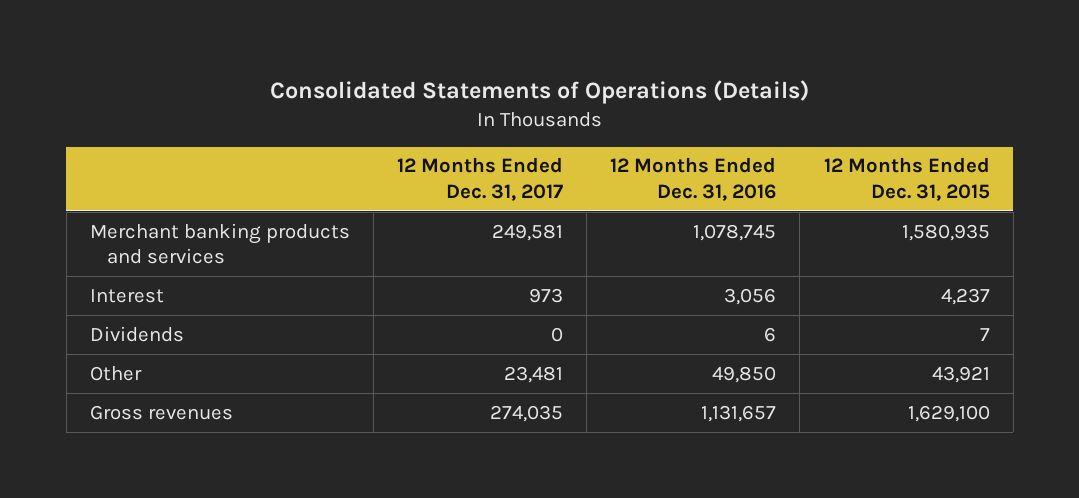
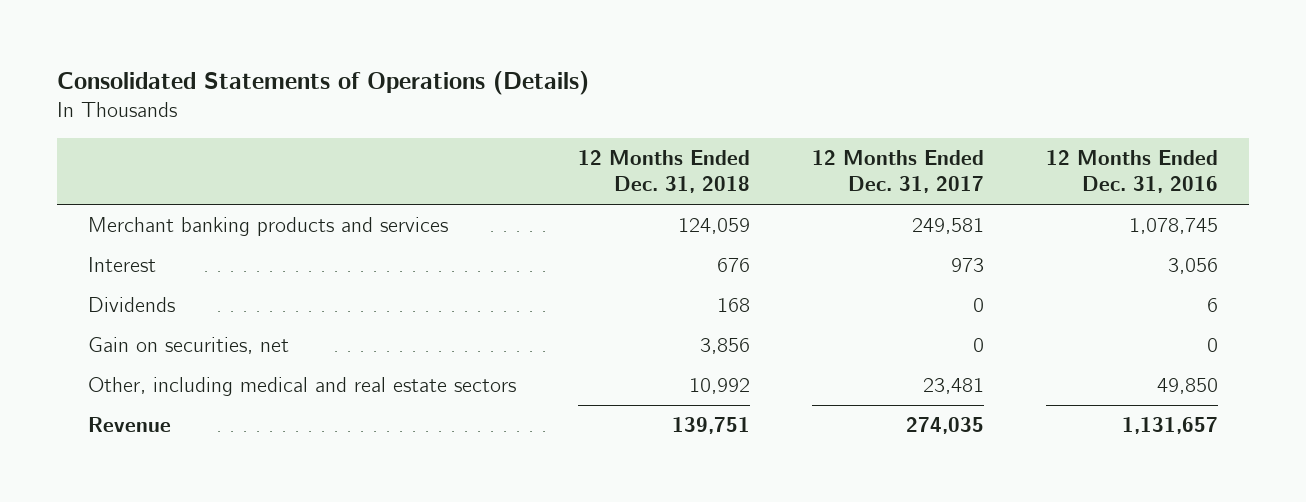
[823,157,990,201] 12 Months Ended Dec. 31, 2015 -> none
none -> [578,150,751,194] 12 Months Ended Dec. 31, 2018
none -> [88,337,290,355] Gain on securities, net
[89,365,142,381] Other -> [88,377,517,397] Other, including medical and real estate sectors
[89,404,233,420] Gross revenues -> [88,417,172,433] Revenue

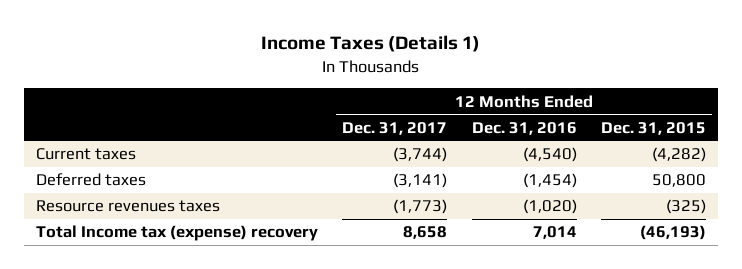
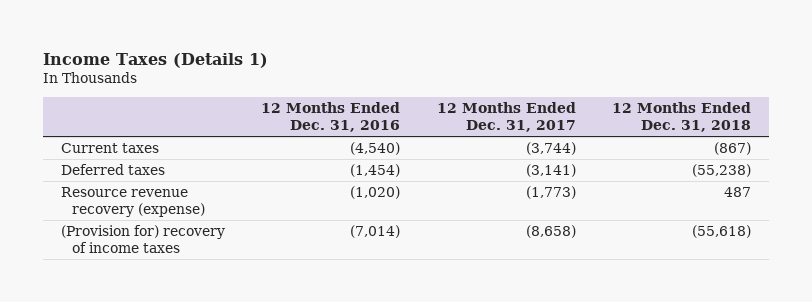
[601,121,707,135] Dec. 31, 2015 -> none
none -> [612,102,752,133] 12 Months Ended Dec. 31, 2018
[35,200,220,213] Resource revenues taxes -> [61,187,206,217] Resource revenue recovery (expense)
[35,225,318,242] Total Income tax (expense) recovery -> [61,225,226,253] (Provision for) recovery of income taxes
[403,226,448,240] 8,658 -> [525,225,576,239] (8,658)
[532,226,577,240] 7,014 -> [350,225,401,239] (7,014)

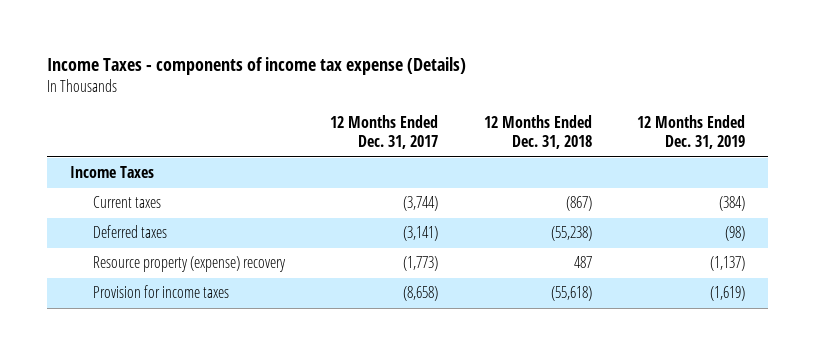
[43,52,269,68] Income Taxes (Details 1) -> [47,57,467,76] Income Taxes - components of income tax expense (Details)
[261,102,401,133] 12 Months Ended Dec. 31, 2016 -> none
none -> [636,114,745,149] 12 Months Ended Dec. 31, 2019
none -> [70,166,155,179] Income Taxes
[61,187,206,217] Resource revenue recovery (expense) -> [93,256,287,273] Resource property (expense) recovery
[61,225,226,253] (Provision for) recovery of income taxes -> [93,285,230,299] Provision for income taxes

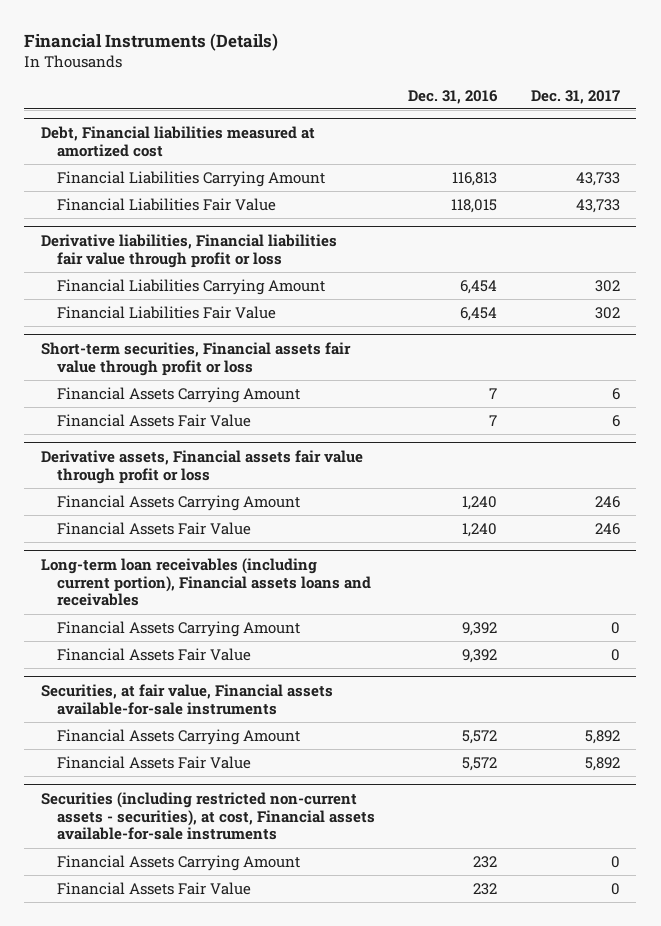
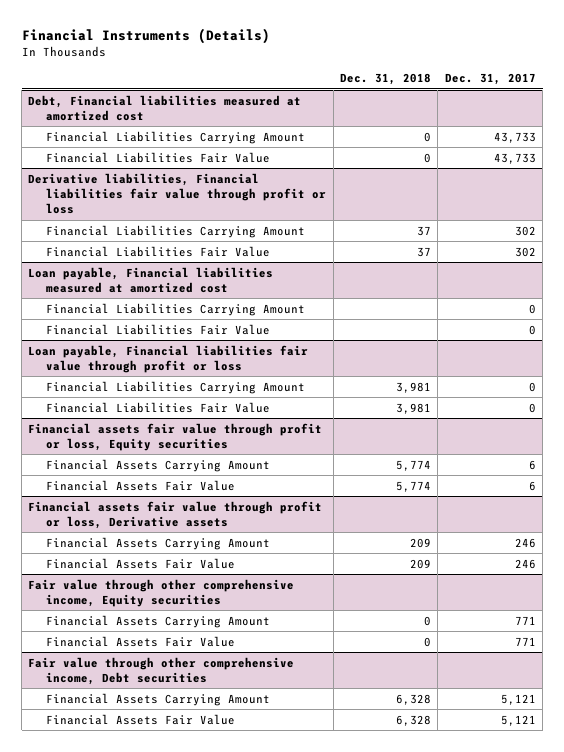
[408,89,499,104] Dec. 31, 2016 -> none
none -> [340,73,432,86] Dec. 31, 2018
none -> [28,266,274,293] Loan payable, Financial liabilities measured at amortized cost
none -> [46,302,306,316] Financial Liabilities Carrying Amount
none -> [46,323,271,335] Financial Liabilities Fair Value
none -> [28,344,309,373] Loan payable, Financial liabilities fair value through profit or loss
none -> [46,380,306,394] Financial Liabilities Carrying Amount
none -> [46,401,271,413] Financial Liabilities Fair Value
[40,341,351,376] Short-term securities, Financial assets fair value through profit or loss -> [28,422,323,451] Financial assets fair value through profit or loss, Equity securities
[40,449,363,484] Derivative assets, Financial assets fair value through profit or loss -> [28,500,323,529] Financial assets fair value through profit or loss, Derivative assets
[40,557,372,607] Long-term loan receivables (including current portion), Financial assets loans and receivables -> none
[40,683,333,715] Securities, at fair value, Financial assets available-for-sale instruments -> none
[40,791,376,841] Securities (including restricted non-current assets - securities), at cost, Financial assets available-for-sale instruments -> none
[57,854,301,871] Financial Assets Carrying Amount -> none
[57,881,252,895] Financial Assets Fair Value -> none
none -> [28,578,295,607] Fair value through other comprehensive income, Equity securities
[610,621,620,634] 0 -> [514,615,536,625] 771
[610,648,620,661] 0 -> [514,636,536,646] 771
none -> [28,656,295,685] Fair value through other comprehensive income, Debt securities
[584,729,620,744] 5,892 -> [500,693,536,705] 5,121
[584,756,620,771] 5,892 -> [500,714,536,726] 5,121

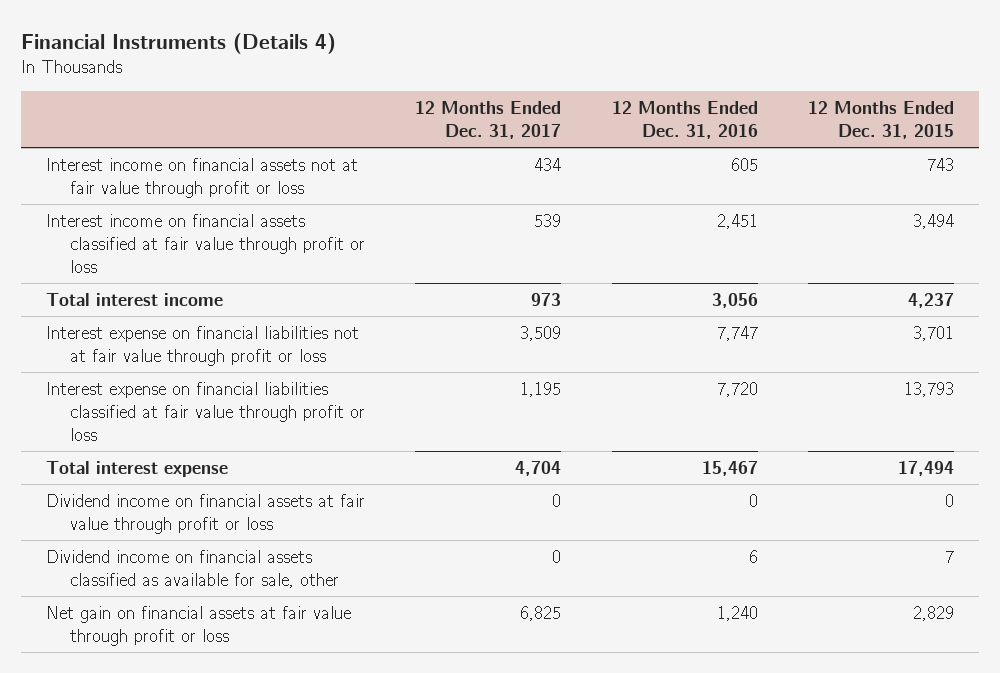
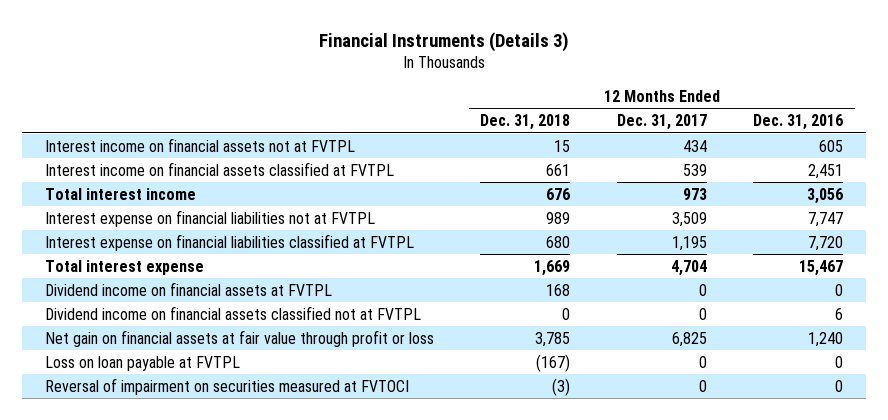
[21,33,337,55] Financial Instruments (Details 4) -> [319,31,570,52] Financial Instruments (Details 3)
[807,100,954,139] 12 Months Ended Dec. 31, 2015 -> none
none -> [480,114,571,131] Dec. 31, 2018
[46,157,359,198] Interest income on financial assets not at fair value through profit or loss -> [45,137,356,152] Interest income on financial assets not at FVTPL
[46,213,365,274] Interest income on financial assets classified at fair value through profit or loss -> [45,161,395,176] Interest income on financial assets classified at FVTPL
[46,325,360,366] Interest expense on financial liabilities not at fair value through profit or loss -> [45,209,376,227] Interest expense on financial liabilities not at FVTPL
[46,381,365,442] Interest expense on financial liabilities classified at fair value through profit or loss -> [45,233,415,251] Interest expense on financial liabilities classified at FVTPL
[46,549,339,588] Dividend income on financial assets classified as available for sale, other -> none
[46,493,366,534] Dividend income on financial assets at fair value through profit or loss -> [45,281,333,296] Dividend income on financial assets at FVTPL
none -> [45,305,422,320] Dividend income on financial assets classified not at FVTPL
none -> [45,355,241,371] Loss on loan payable at FVTPL
none -> [45,377,410,395] Reversal of impairment on securities measured at FVTOCI

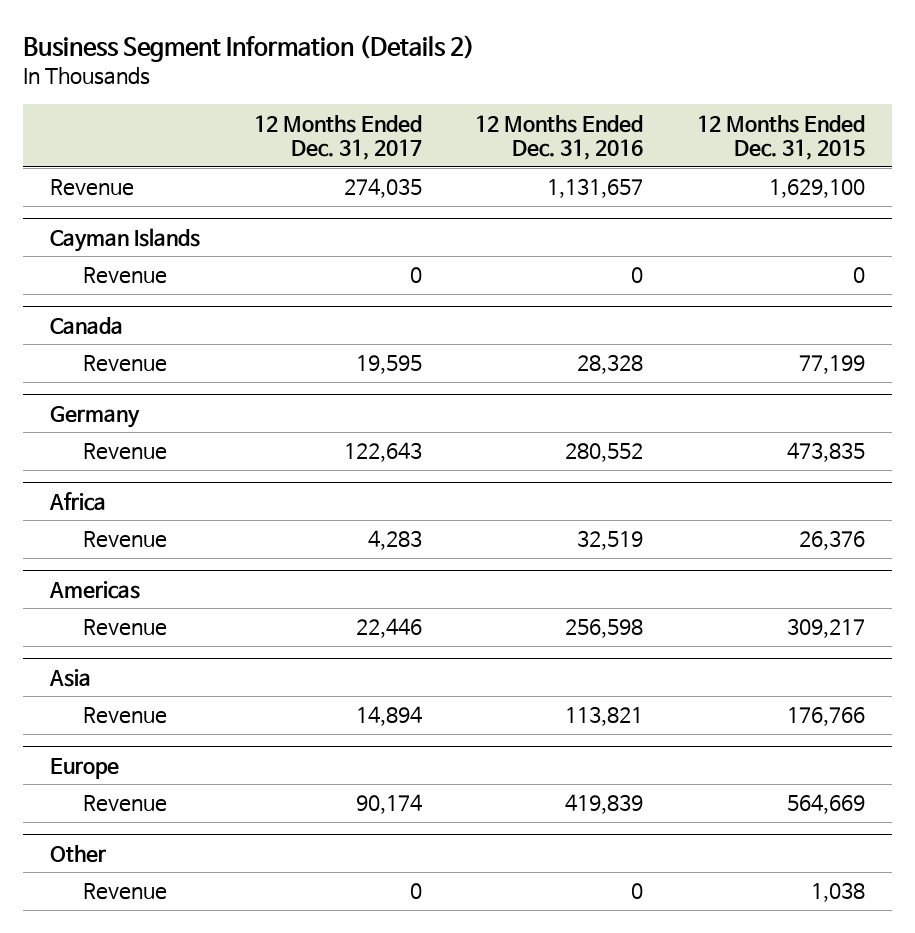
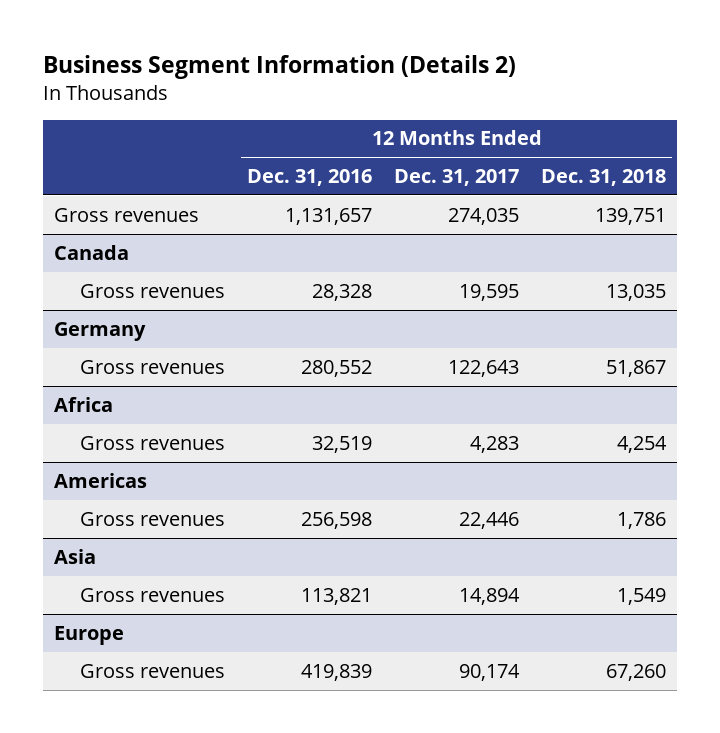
[697,114,866,161] 12 Months Ended Dec. 31, 2015 -> none
none -> [541,169,667,187] Dec. 31, 2018
[49,227,200,252] Cayman Islands -> none
[82,267,167,285] Revenue -> none
[49,179,134,197] Revenue -> [53,207,199,222] Gross revenues
[82,355,167,373] Revenue -> [79,283,225,298] Gross revenues
[82,443,167,461] Revenue -> [79,359,225,374] Gross revenues
[82,531,167,549] Revenue -> [79,435,225,450] Gross revenues
[82,619,167,637] Revenue -> [79,511,225,526] Gross revenues
[82,707,167,725] Revenue -> [79,587,225,602] Gross revenues
[49,844,106,863] Other -> none
[82,883,167,901] Revenue -> none
[82,795,167,813] Revenue -> [79,663,225,678] Gross revenues

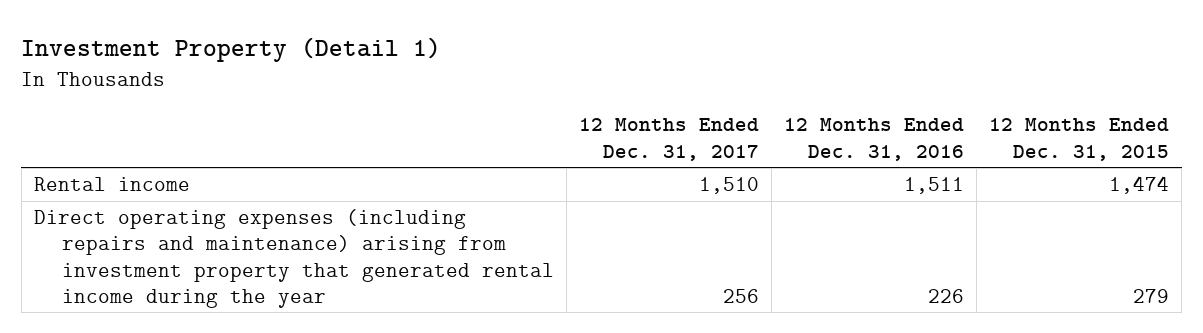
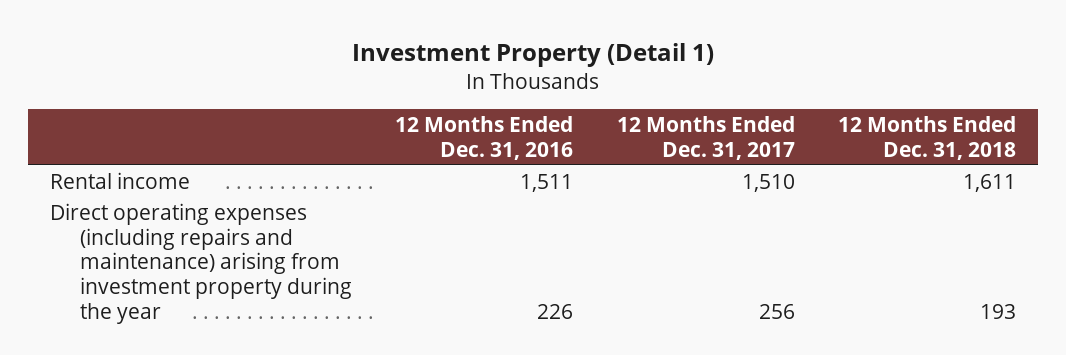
[989,118,1170,161] 12 Months Ended Dec. 31, 2015 -> none
none -> [837,116,1016,160] 12 Months Ended Dec. 31, 2018
[33,209,555,308] Direct operating expenses (including repairs and maintenance) arising from investment property that generated rental income during the year -> [50,202,353,324] Direct operating expenses (including repairs and maintenance) arising from investment property during the year

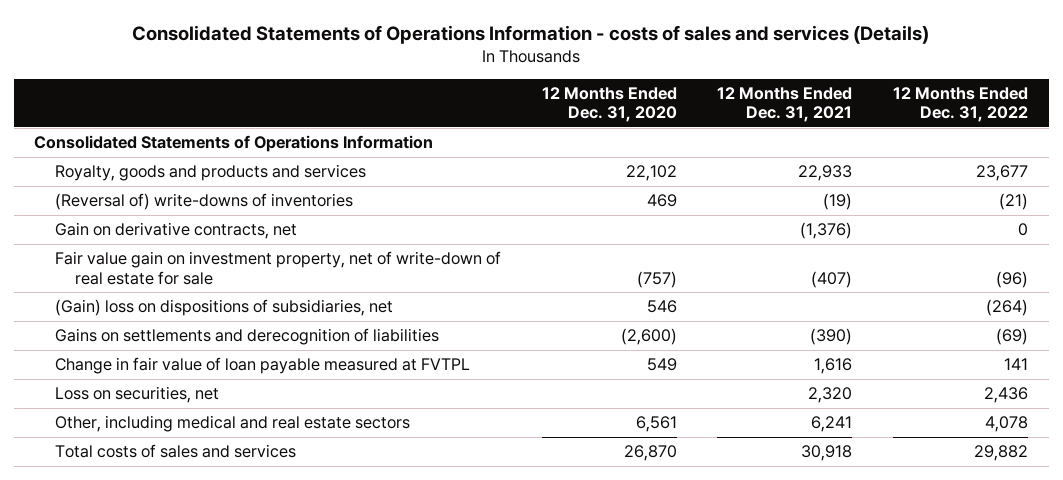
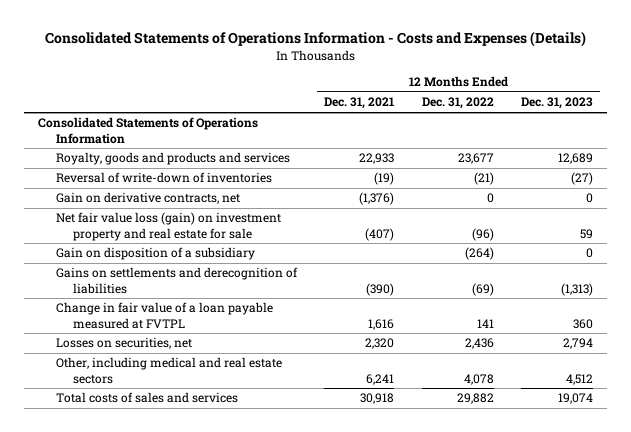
[132,24,930,44] Consolidated Statements of Operations Information - costs of sales and services (Details) -> [44,31,586,48] Consolidated Statements of Operations Information - Costs and Expenses (Details)
[541,86,677,123] 12 Months Ended Dec. 31, 2020 -> none
none -> [521,97,594,110] Dec. 31, 2023
[54,193,353,211] (Reversal of) write-downs of inventories -> [55,172,272,184] Reversal of write-down of inventories
[54,251,501,285] Fair value gain on investment property, net of write-down of real estate for sale -> [55,212,281,241] Net fair value loss (gain) on investment property and real estate for sale
[54,299,393,317] (Gain) loss on dispositions of subsidiaries, net -> [55,247,255,261] Gain on disposition of a subsidiary
[54,357,470,375] Change in fair value of loan payable measured at FVTPL -> [55,302,273,329] Change in fair value of a loan payable measured at FVTPL
[54,386,219,404] Loss on securities, net -> [55,337,192,350] Losses on securities, net

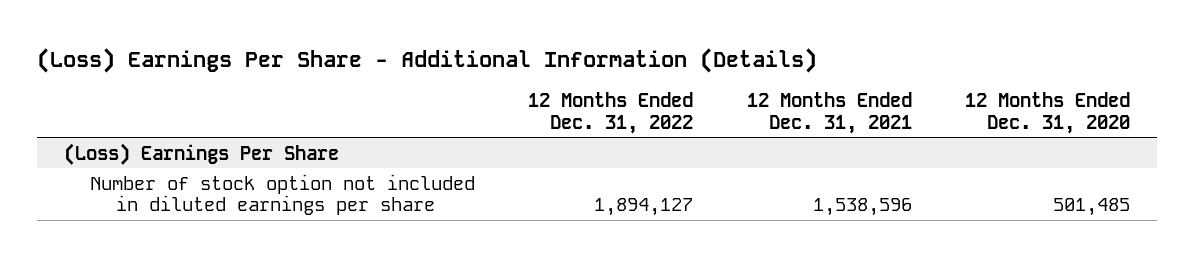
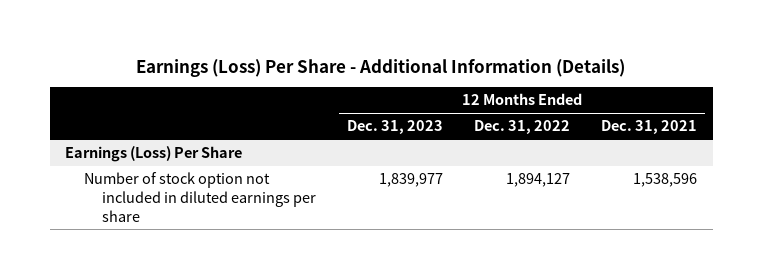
[37,47,818,73] (Loss) Earnings Per Share - Additional Information (Details) -> [136,58,626,77] Earnings (Loss) Per Share - Additional Information (Details)
[964,92,1130,134] 12 Months Ended Dec. 31, 2020 -> none
none -> [346,120,443,135] Dec. 31, 2023
[63,142,339,165] (Loss) Earnings Per Share -> [65,146,243,163] Earnings (Loss) Per Share

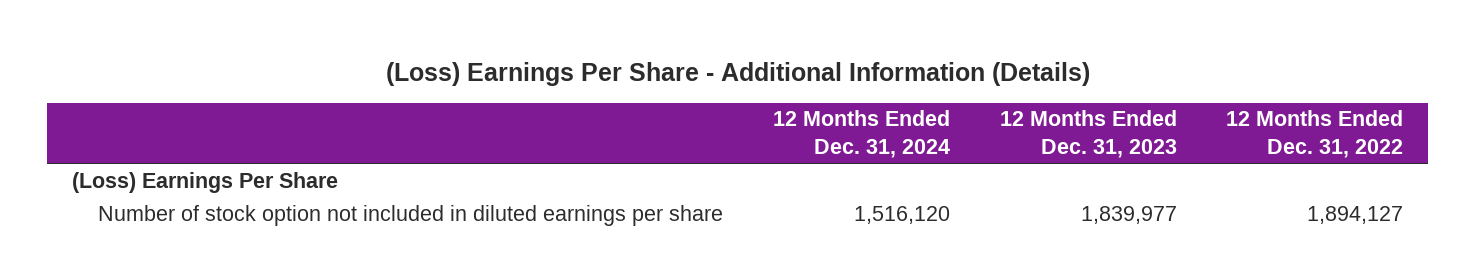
[136,58,626,77] Earnings (Loss) Per Share - Additional Information (Details) -> [385,61,1090,86] (Loss) Earnings Per Share - Additional Information (Details)
[601,120,698,135] Dec. 31, 2021 -> none
none -> [772,110,950,159] 12 Months Ended Dec. 31, 2024
[65,146,243,163] Earnings (Loss) Per Share -> [72,171,339,193] (Loss) Earnings Per Share

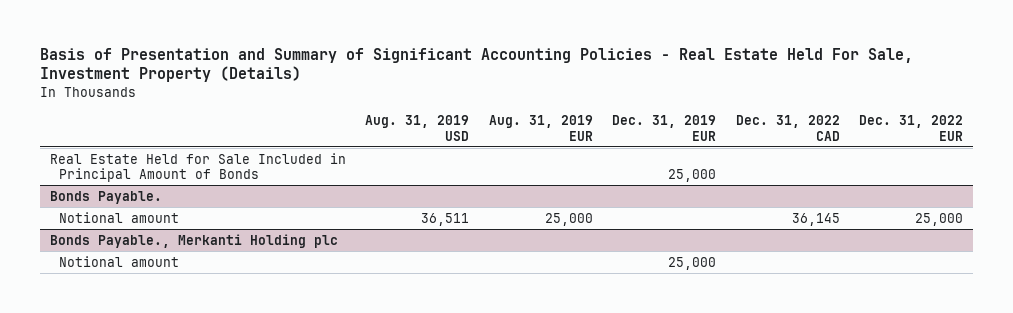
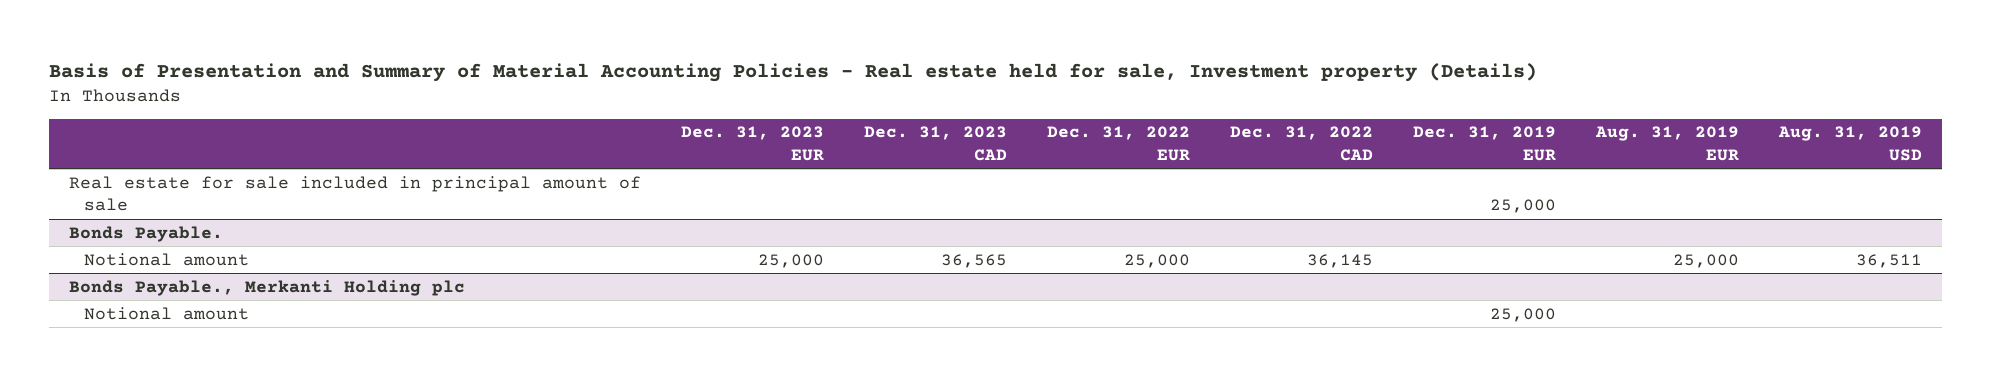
[39,47,913,83] Basis of Presentation and Summary of Significant Accounting Policies - Real Estate Held For Sale, Investment Property (Details) -> [48,62,1537,82] Basis of Presentation and Summary of Material Accounting Policies - Real estate held for sale, Investment property (Details)
none -> [680,126,824,161] Dec. 31, 2023 EUR
none -> [864,126,1008,161] Dec. 31, 2023 CAD
[49,152,346,183] Real Estate Held for Sale Included in Principal Amount of Bonds -> [68,175,641,212] Real estate for sale included in principal amount of sale

